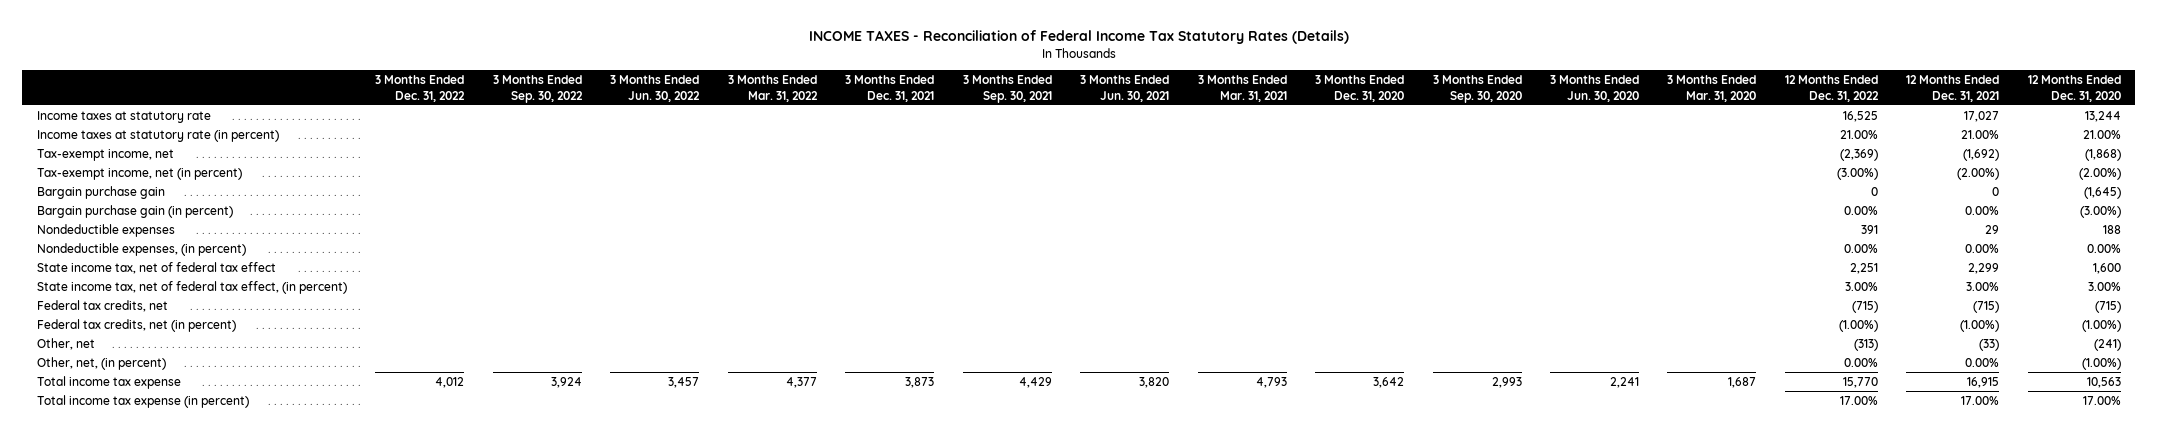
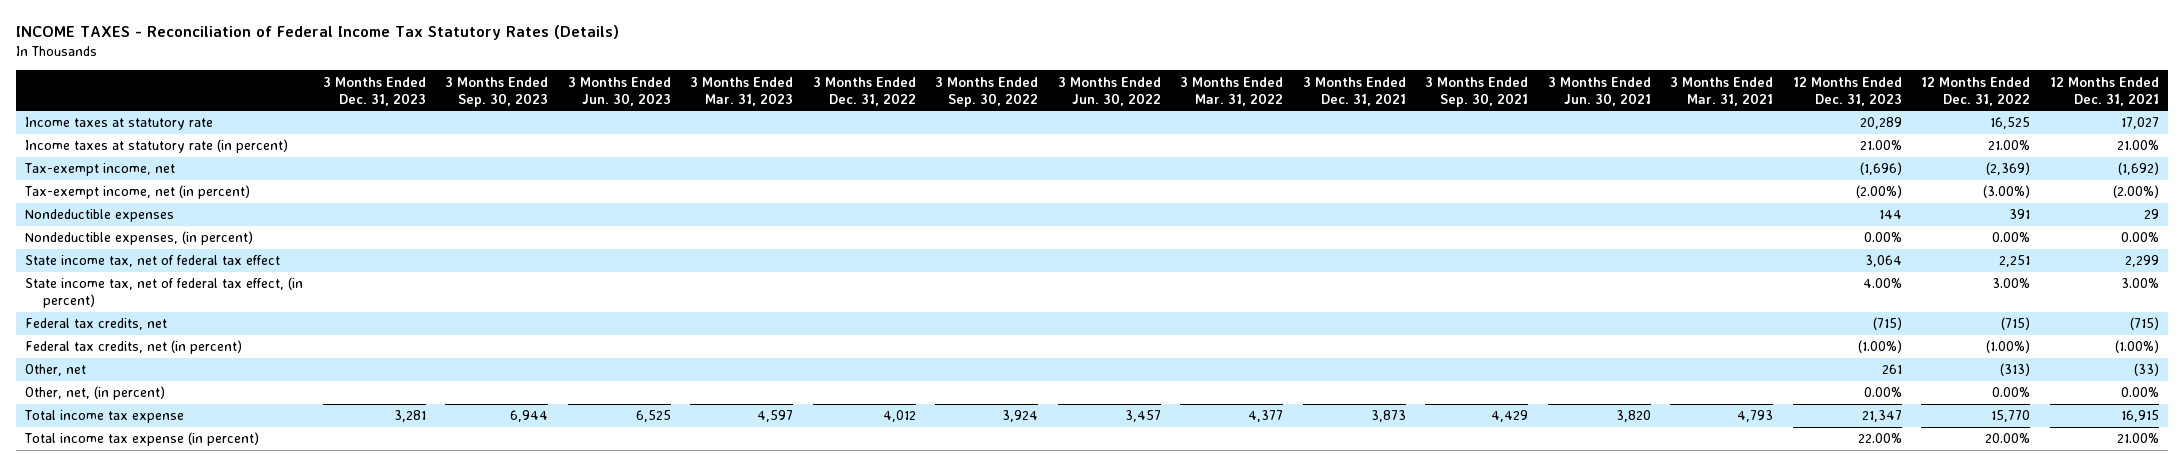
[1315,75,1405,102] 3 Months Ended Dec. 31, 2020 -> none
[1432,75,1522,103] 3 Months Ended Sep. 30, 2020 -> none
[1550,75,1640,102] 3 Months Ended Jun. 30, 2020 -> none
[1667,75,1757,102] 3 Months Ended Mar. 31, 2020 -> none
[2027,75,2121,102] 12 Months Ended Dec. 31, 2020 -> none
none -> [322,76,426,106] 3 Months Ended Dec. 31, 2023
none -> [445,76,549,107] 3 Months Ended Sep. 30, 2023
none -> [567,76,671,106] 3 Months Ended Jun. 30, 2023
none -> [690,76,794,106] 3 Months Ended Mar. 31, 2023
none -> [1792,76,1902,106] 12 Months Ended Dec. 31, 2023
[36,186,165,200] Bargain purchase gain -> none
[36,205,233,219] Bargain purchase gain (in percent) -> none
[1839,396,1878,406] 17.00% -> [1985,433,2031,444] 20.00%
[1961,396,2000,406] 17.00% -> [2116,433,2159,444] 21.00%

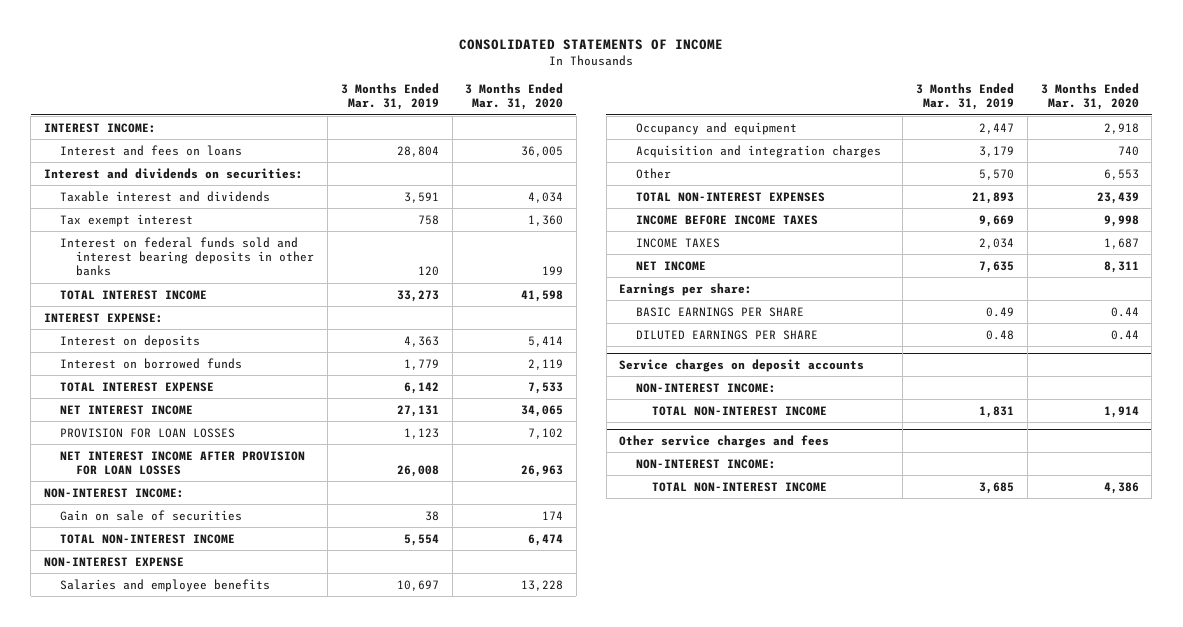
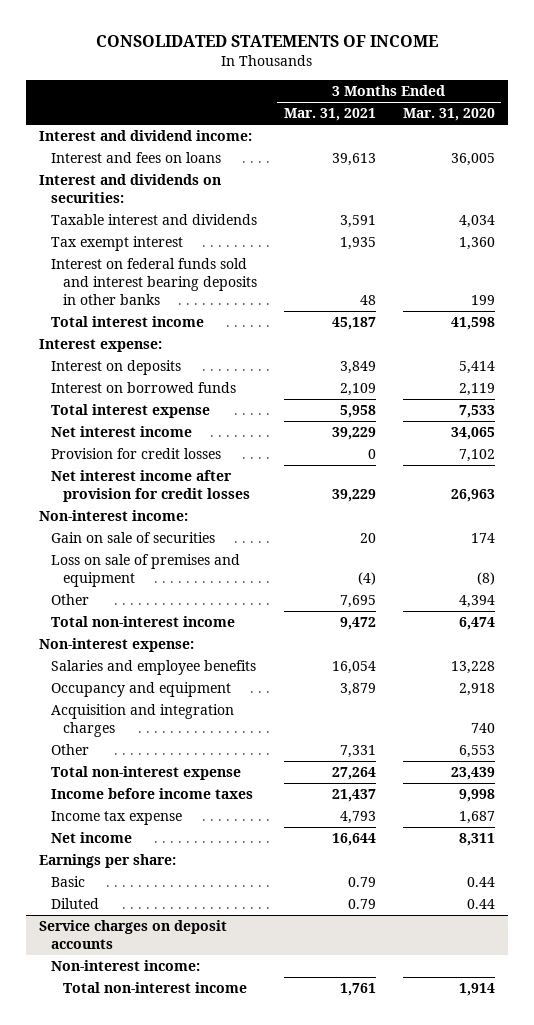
[340,82,439,111] 3 Months Ended Mar. 31, 2019 -> none
none -> [283,108,376,122] Mar. 31, 2021
[44,122,157,133] INTEREST INCOME: -> [39,130,253,142] Interest and dividend income:
[60,289,208,300] TOTAL INTEREST INCOME -> [50,316,204,328] Total interest income
[44,312,164,323] INTEREST EXPENSE: -> [39,339,163,353] Interest expense:
[60,381,215,392] TOTAL INTEREST EXPENSE -> [50,404,210,419] Total interest expense
[60,404,194,415] NET INTEREST INCOME -> [50,426,192,438] Net interest income
[60,427,236,438] PROVISION FOR LOAN LOSSES -> [50,448,221,460] Provision for credit losses
[60,450,306,476] NET INTEREST INCOME AFTER PROVISION FOR LOAN LOSSES -> [50,470,250,502] Net interest income after provision for credit losses
[44,487,185,498] NON-INTEREST INCOME: -> [39,510,189,522] Non-interest income:
none -> [50,554,240,587] Loss on sale of premises and equipment
none -> [50,594,89,606] Other
[60,533,236,544] TOTAL NON-INTEREST INCOME -> [50,616,235,628] Total non-interest income
[44,556,185,567] NON-INTEREST EXPENSE -> [39,638,195,653] Non-interest expense:
[635,191,825,202] TOTAL NON-INTEREST EXPENSES -> [50,766,241,781] Total non-interest expense
[635,214,818,225] INCOME BEFORE INCOME TAXES -> [50,788,253,800] Income before income taxes
[635,237,720,248] INCOME TAXES -> [50,811,182,826] Income tax expense
[635,260,706,271] NET INCOME -> [50,832,132,844] Net income
[635,306,804,317] BASIC EARNINGS PER SHARE -> [50,876,85,888] Basic
[635,329,818,340] DILUTED EARNINGS PER SHARE -> [50,898,99,910] Diluted
[619,434,830,448] Other service charges and fees -> none
[635,458,776,469] NON-INTEREST INCOME: -> none
[651,481,827,492] TOTAL NON-INTEREST INCOME -> none
[635,382,776,393] NON-INTEREST INCOME: -> [50,960,200,972] Non-interest income:
[651,405,827,416] TOTAL NON-INTEREST INCOME -> [62,982,247,994] Total non-interest income

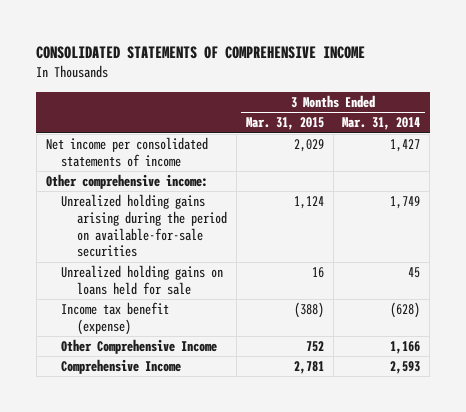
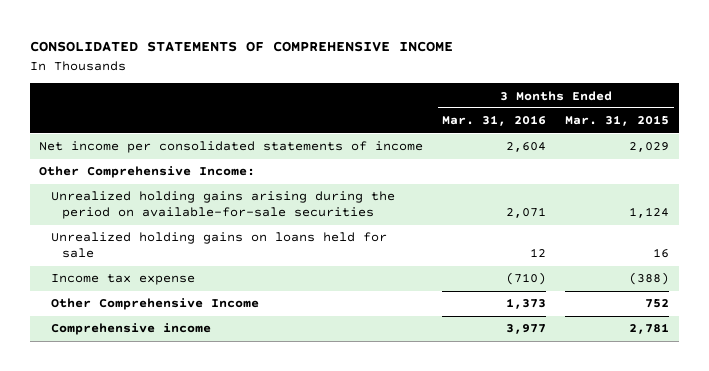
[342,117,421,131] Mar. 31, 2014 -> none
none -> [442,115,547,127] Mar. 31, 2016
[45,174,208,190] Other comprehensive income: -> [39,166,256,179] Other Comprehensive Income:
[61,302,170,335] Income tax benefit (expense) -> [50,274,195,286] Income tax expense
[61,359,182,375] Comprehensive Income -> [50,323,211,336] Comprehensive income

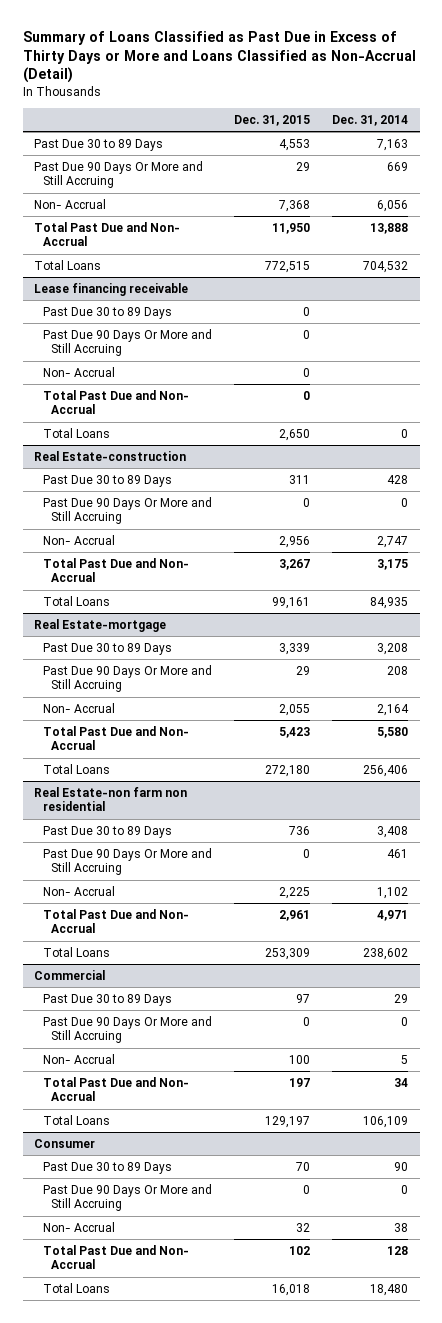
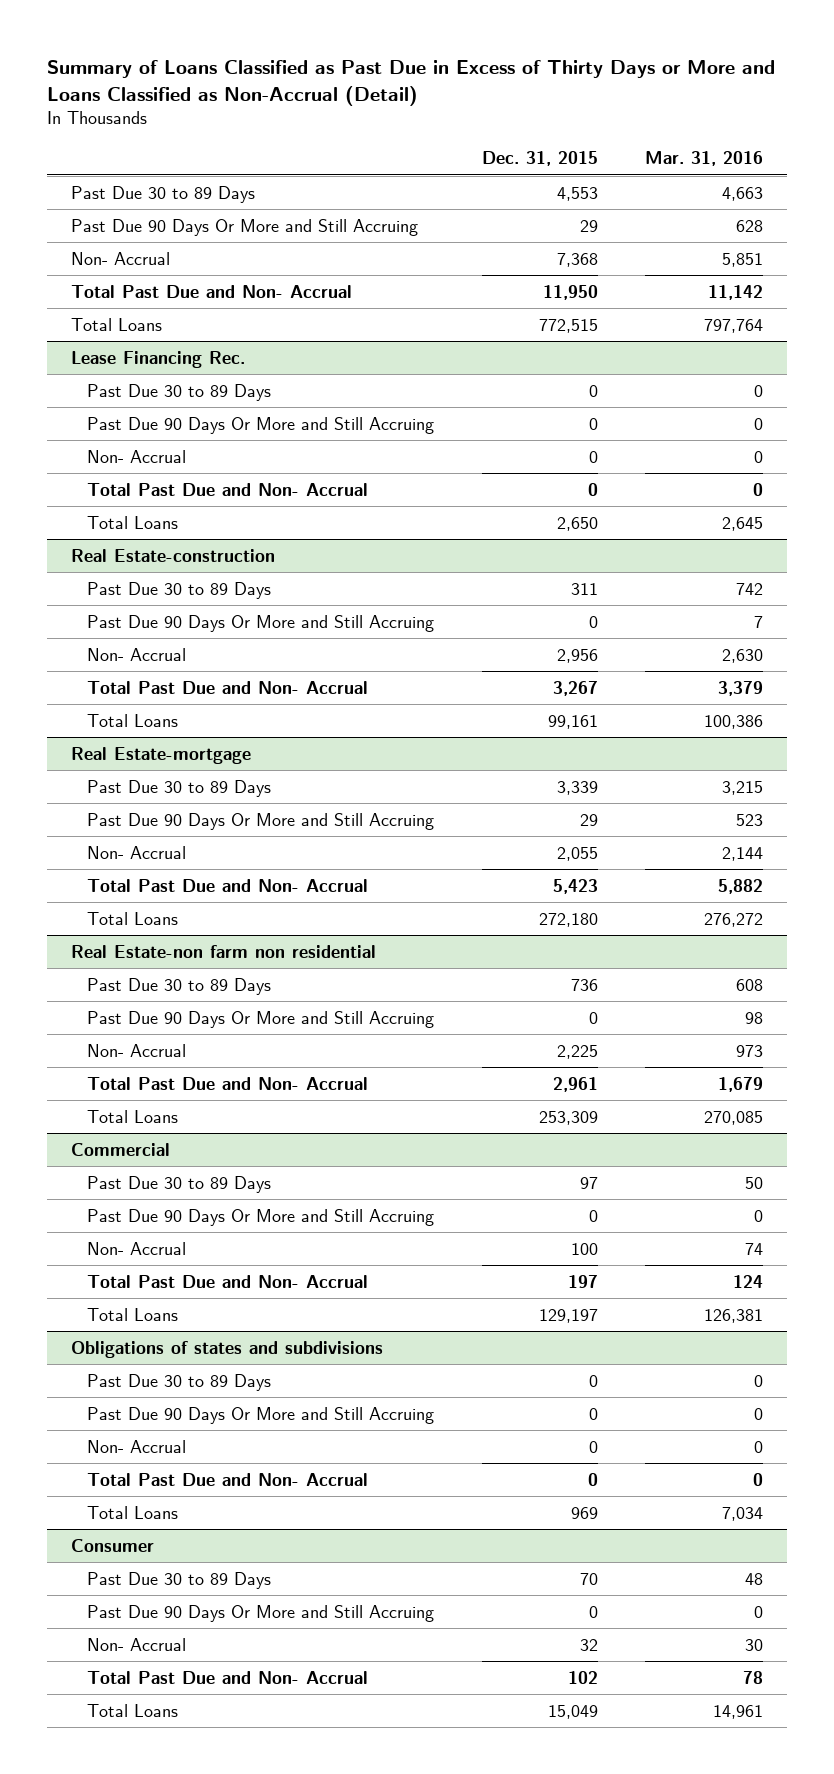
[332,114,409,126] Dec. 31, 2014 -> none
none -> [645,151,764,167] Mar. 31, 2016
[34,282,189,296] Lease financing receivable -> [70,350,245,368] Lease Financing Rec.
none -> [70,1340,383,1358] Obligations of states and subdivisions
none -> [87,1373,272,1391] Past Due 30 to 89 Days
none -> [87,1406,435,1424] Past Due 90 Days Or More and Still Accruing
none -> [87,1439,187,1453] Non- Accrual
none -> [87,1472,369,1486] Total Past Due and Non- Accrual
none -> [87,1505,179,1519] Total Loans
[271,1283,310,1296] 16,018 -> [547,1704,598,1719] 15,049

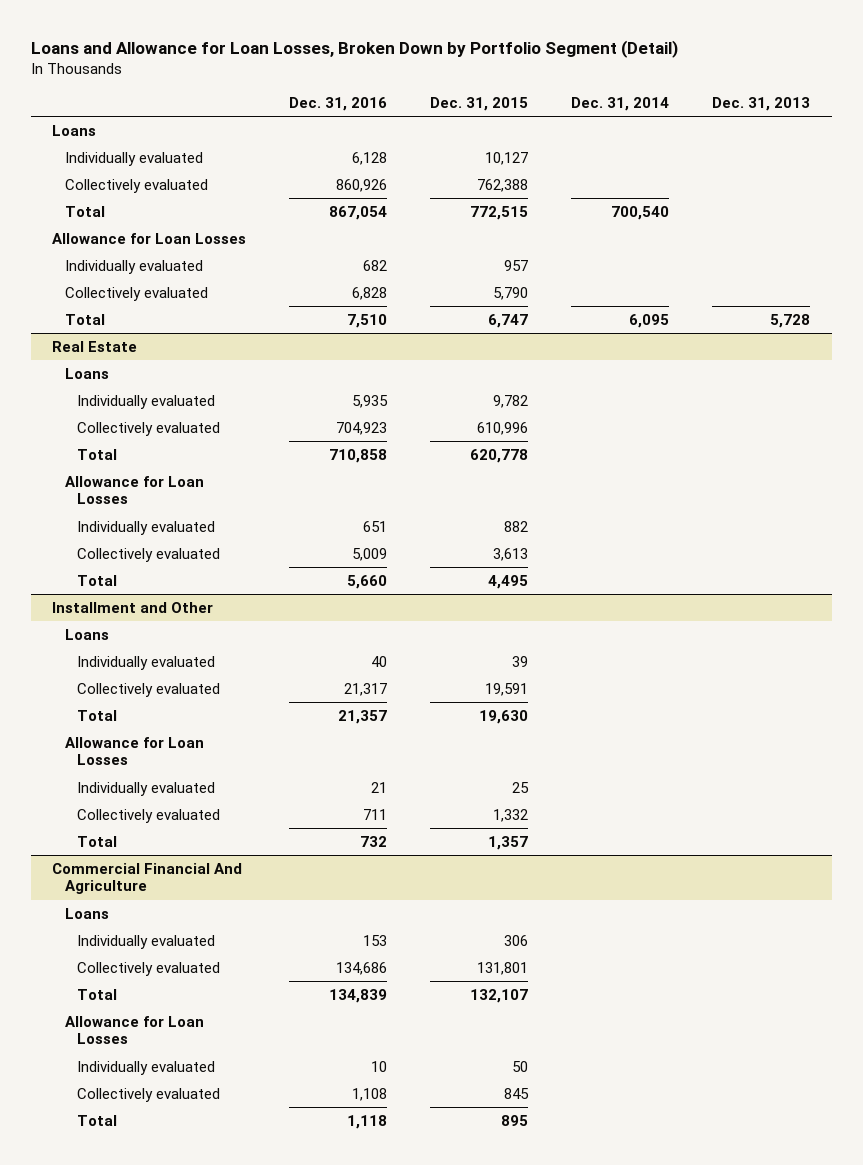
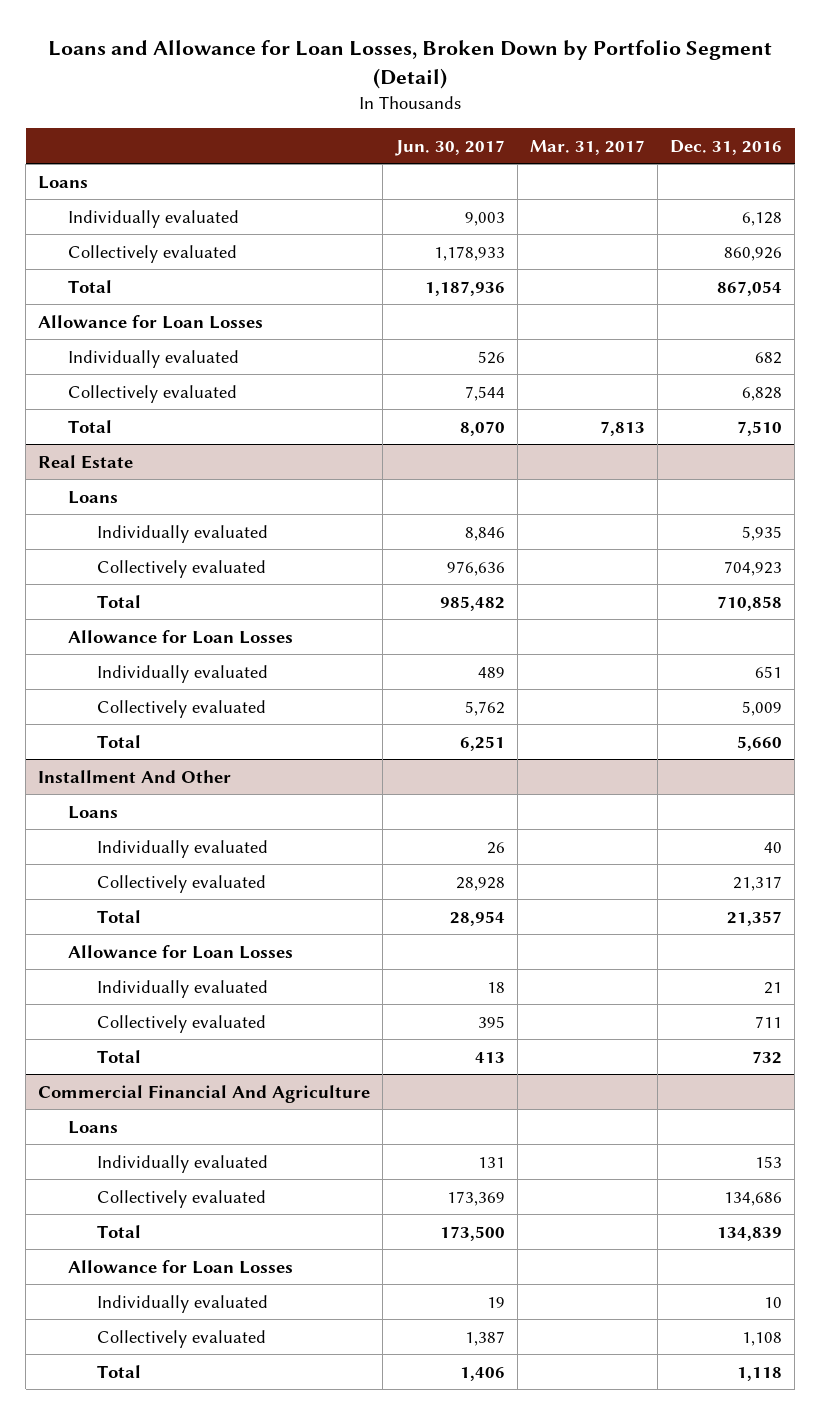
[430,97,529,112] Dec. 31, 2015 -> none
[571,97,670,112] Dec. 31, 2014 -> none
[712,97,811,112] Dec. 31, 2013 -> none
none -> [394,139,505,156] Jun. 30, 2017
none -> [529,139,645,155] Mar. 31, 2017
[52,601,214,613] Installment and Other -> [38,769,232,783] Installment And Other

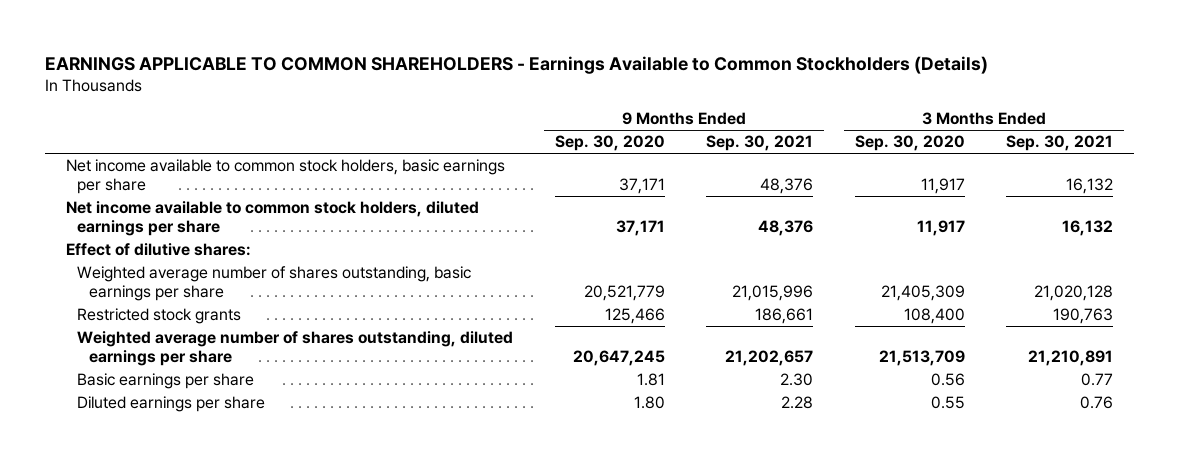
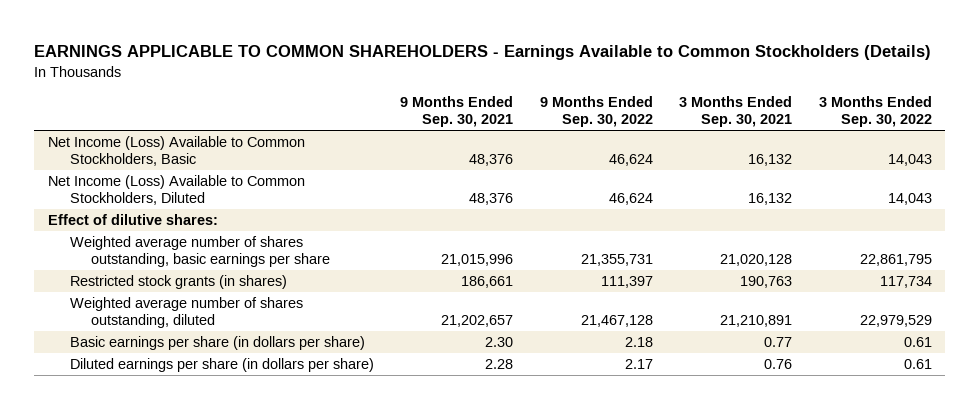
[554,135,665,152] Sep. 30, 2020 -> none
[854,135,965,152] Sep. 30, 2020 -> none
none -> [539,95,653,128] 9 Months Ended Sep. 30, 2022
none -> [819,95,933,128] 3 Months Ended Sep. 30, 2022
[66,159,506,194] Net income available to common stock holders, basic earnings per share -> [47,135,305,167] Net Income (Loss) Available to Common Stockholders, Basic
[66,201,480,236] Net income available to common stock holders, diluted earnings per share -> [47,174,305,206] Net Income (Loss) Available to Common Stockholders, Diluted
[77,308,242,325] Restricted stock grants -> [69,274,287,289] Restricted stock grants (in shares)
[77,331,514,366] Weighted average number of shares outstanding, diluted earnings per share -> [69,296,303,329] Weighted average number of shares outstanding, diluted
[77,373,255,390] Basic earnings per share -> [69,335,365,350] Basic earnings per share (in dollars per share)
[77,396,266,413] Diluted earnings per share -> [69,357,374,372] Diluted earnings per share (in dollars per share)

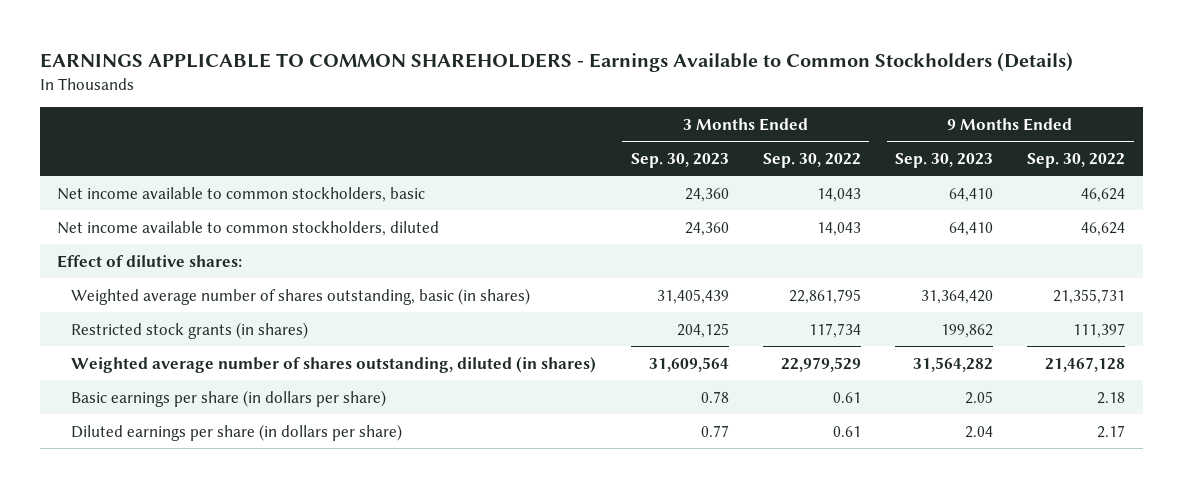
[400,95,514,128] 9 Months Ended Sep. 30, 2021 -> none
[679,95,793,128] 3 Months Ended Sep. 30, 2021 -> none
none -> [630,152,729,168] Sep. 30, 2023
none -> [895,152,994,168] Sep. 30, 2023
[47,135,305,167] Net Income (Loss) Available to Common Stockholders, Basic -> [56,186,425,202] Net income available to common stockholders, basic
[47,174,305,206] Net Income (Loss) Available to Common Stockholders, Diluted -> [56,220,439,236] Net income available to common stockholders, diluted
[69,235,331,268] Weighted average number of shares outstanding, basic earnings per share -> [71,287,531,305] Weighted average number of shares outstanding, basic (in shares)
[69,296,303,329] Weighted average number of shares outstanding, diluted -> [71,355,597,373] Weighted average number of shares outstanding, diluted (in shares)

